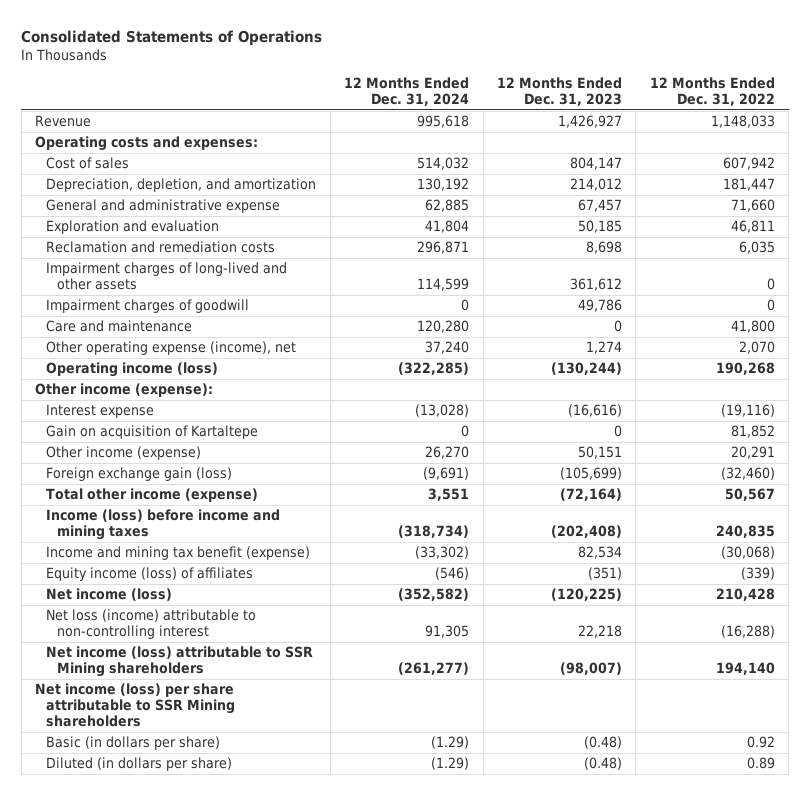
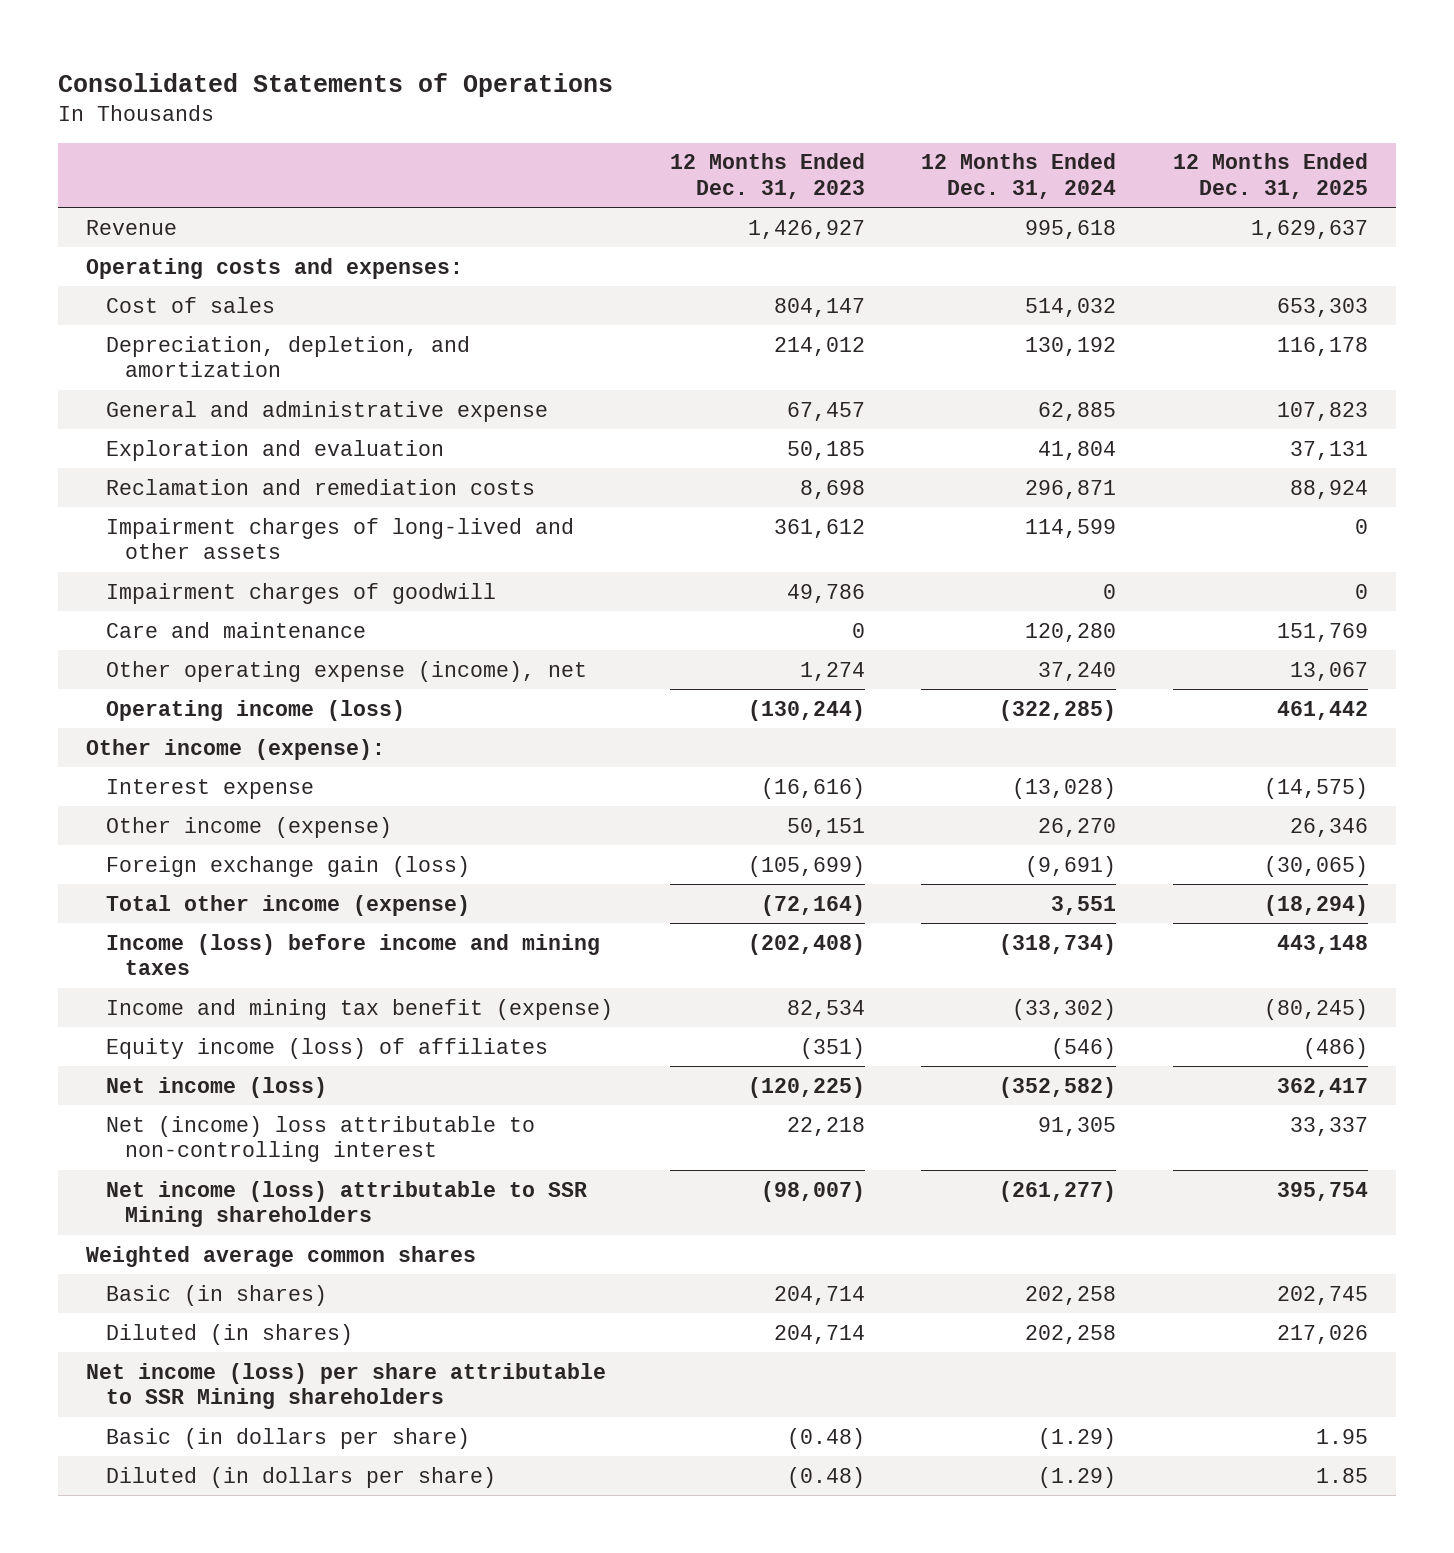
[649,77,775,107] 12 Months Ended Dec. 31, 2022 -> none
none -> [1172,153,1368,199] 12 Months Ended Dec. 31, 2025
[46,425,259,440] Gain on acquisition of Kartaltepe -> none
[46,609,257,640] Net loss (income) attributable to non-controlling interest -> [105,1115,535,1163] Net (income) loss attributable to non-controlling interest
none -> [86,1245,477,1267] Weighted average common shares
none -> [105,1284,327,1306] Basic (in shares)
none -> [105,1323,353,1345] Diluted (in shares)

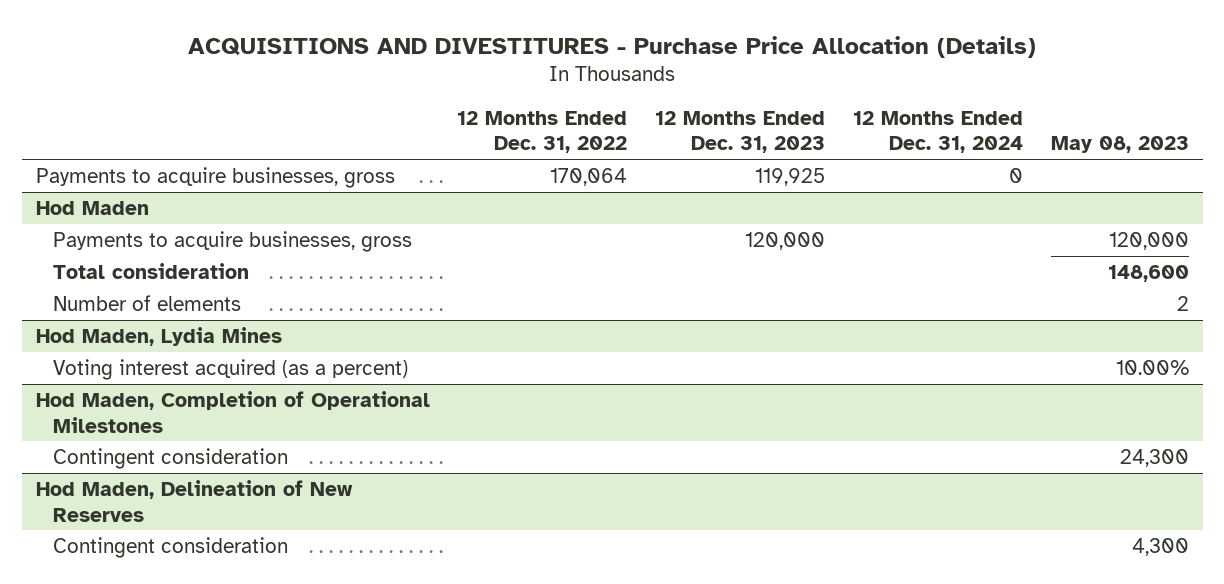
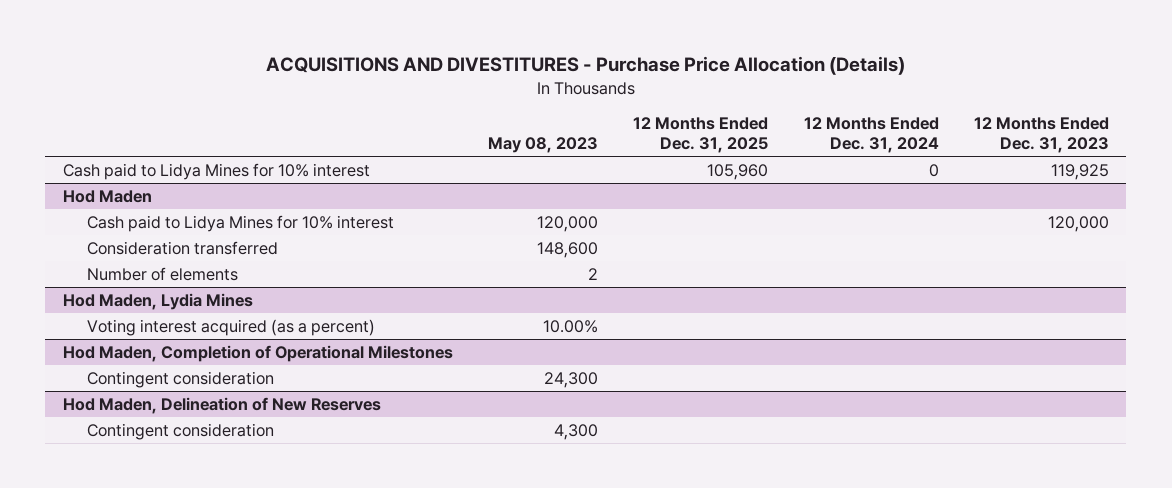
[457,110,628,154] 12 Months Ended Dec. 31, 2022 -> none
none -> [633,117,769,153] 12 Months Ended Dec. 31, 2025
[35,166,395,188] Payments to acquire businesses, gross -> [63,163,371,181] Cash paid to Lidya Mines for 10% interest
[53,230,413,252] Payments to acquire businesses, gross -> [87,215,395,233] Cash paid to Lidya Mines for 10% interest
[53,262,250,279] Total consideration -> [87,241,279,256] Consideration transferred

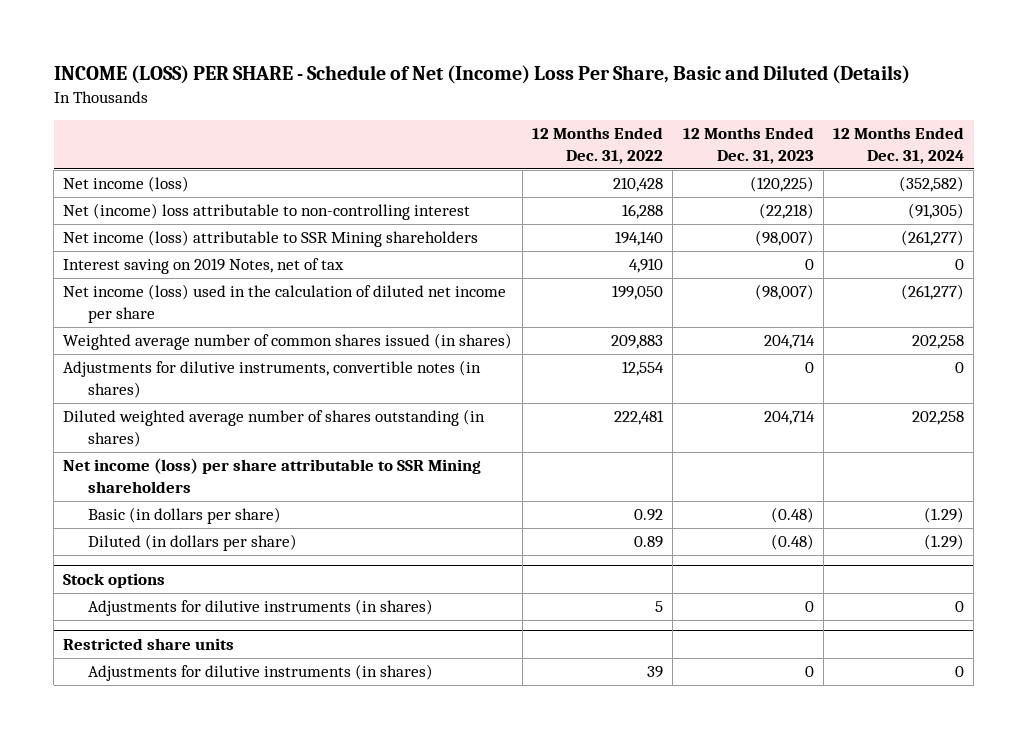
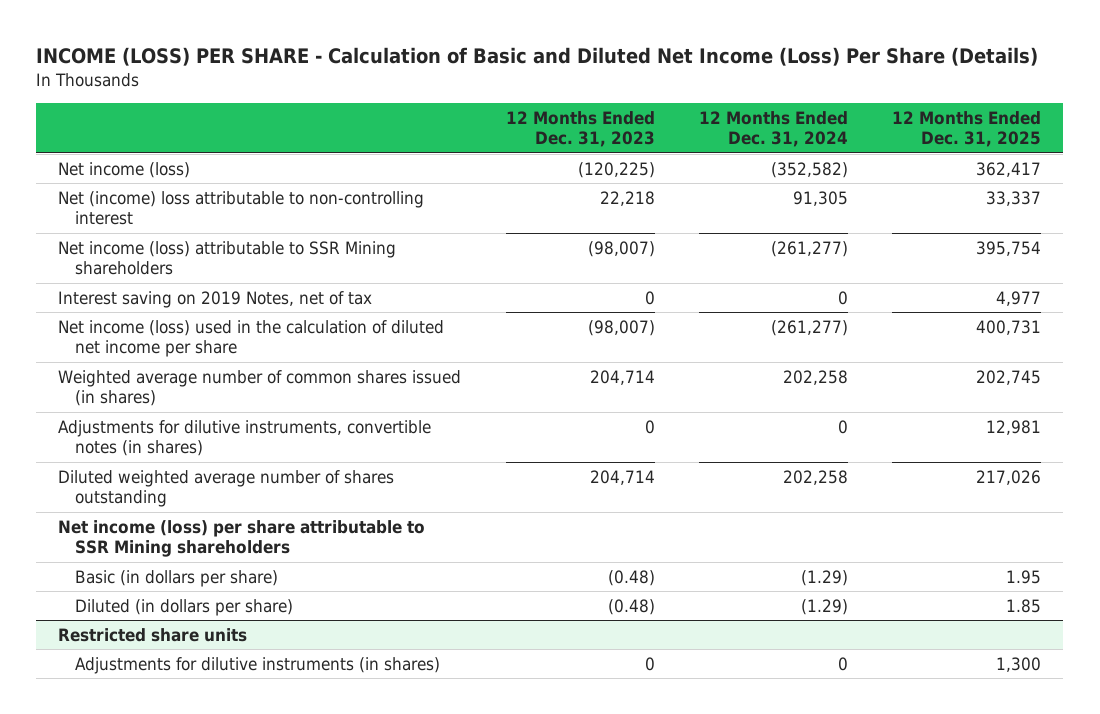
[53,64,910,84] INCOME (LOSS) PER SHARE - Schedule of Net (Income) Loss Per Share, Basic and Diluted (Details) -> [36,47,1039,67] INCOME (LOSS) PER SHARE - Calculation of Basic and Diluted Net Income (Loss) Per Share (Details)
[531,127,663,164] 12 Months Ended Dec. 31, 2022 -> none
none -> [892,111,1042,148] 12 Months Ended Dec. 31, 2025
[758,203,814,220] (22,218) -> [599,190,655,206] 22,218
[908,203,965,220] (91,305) -> [792,190,848,206] 91,305
[63,409,486,448] Diluted weighted average number of shares outstanding (in shares) -> [58,469,395,508] Diluted weighted average number of shares outstanding
[63,573,166,589] Stock options -> none
[88,599,434,617] Adjustments for dilutive instruments (in shares) -> none

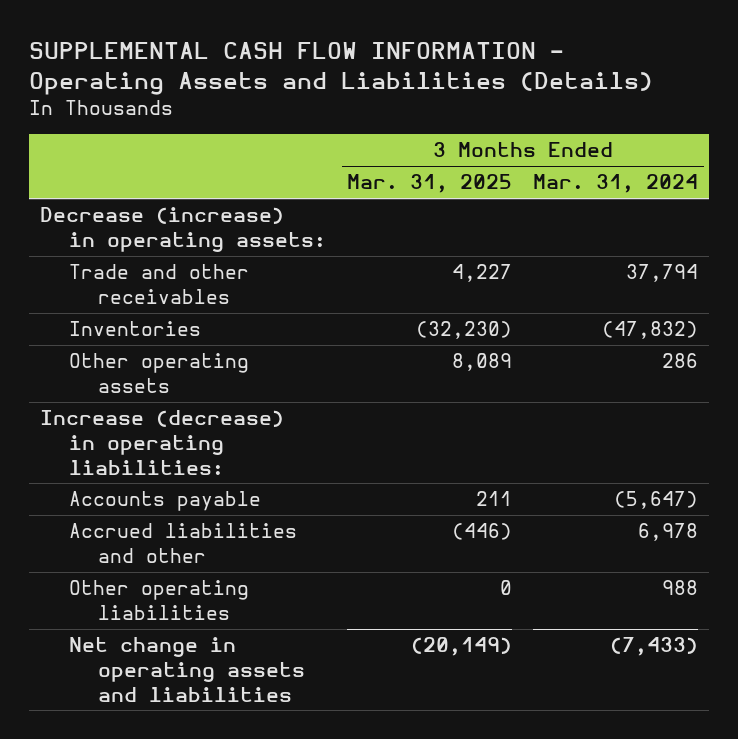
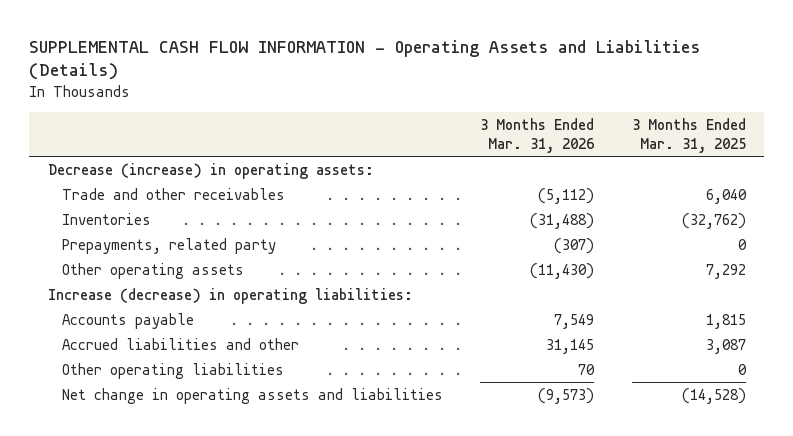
[533,174,699,194] Mar. 31, 2024 -> none
none -> [480,117,595,153] 3 Months Ended Mar. 31, 2026
[452,264,513,283] 4,227 -> [705,188,747,204] 6,040
[416,321,513,340] (32,230) -> [681,212,746,229] (32,762)
none -> [62,237,277,254] Prepayments, related party
[452,353,513,372] 8,089 -> [705,263,746,279] 7,292
[476,491,513,507] 211 -> [705,313,746,329] 1,815
[452,523,513,541] (446) -> [705,338,746,354] 3,087
[411,637,513,657] (20,149) -> [681,387,746,404] (14,528)

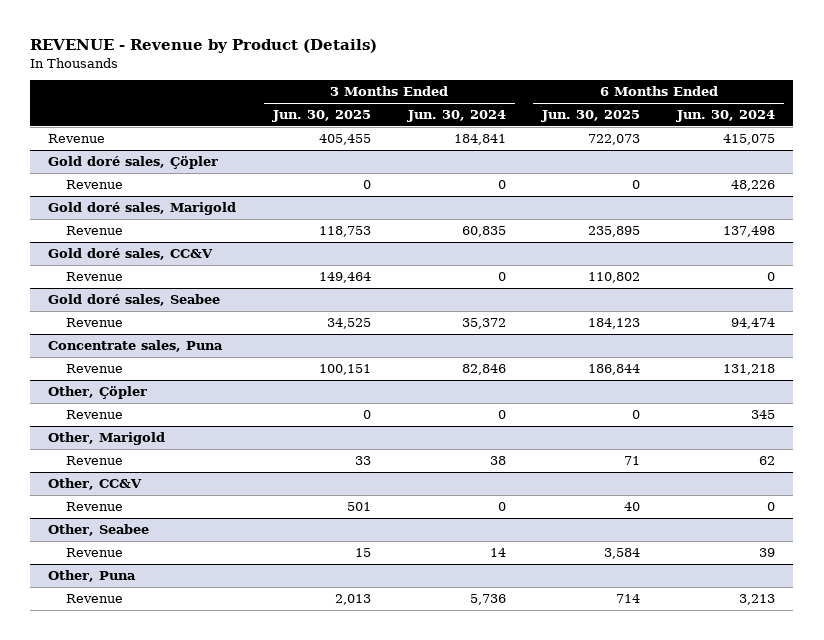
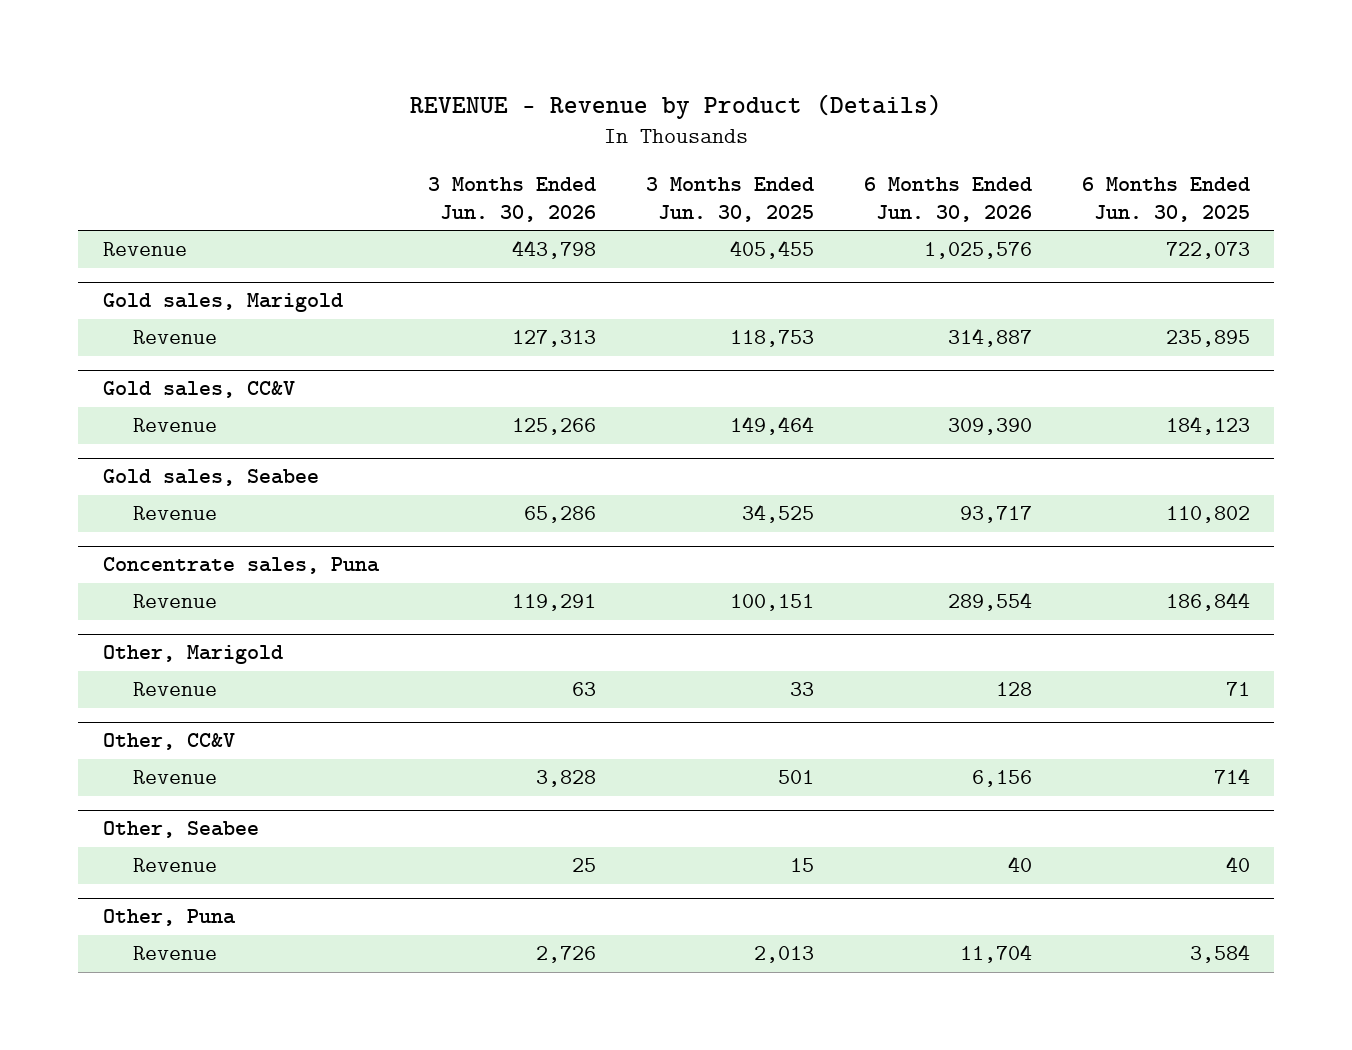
[406,110,506,123] Jun. 30, 2024 -> none
[676,110,776,123] Jun. 30, 2024 -> none
none -> [428,176,597,222] 3 Months Ended Jun. 30, 2026
none -> [863,176,1032,222] 6 Months Ended Jun. 30, 2026
[48,156,219,170] Gold doré sales, Çöpler -> none
[66,180,124,190] Revenue -> none
[48,202,237,216] Gold doré sales, Marigold -> [102,293,343,313] Gold sales, Marigold
[48,248,214,261] Gold doré sales, CC&V -> [102,381,295,399] Gold sales, CC&V
[588,272,641,284] 110,802 -> [1165,416,1250,436] 184,123
[48,294,221,307] Gold doré sales, Seabee -> [102,469,319,487] Gold sales, Seabee
[588,318,641,330] 184,123 -> [1165,506,1250,524] 110,802
[48,386,148,400] Other, Çöpler -> none
[66,410,124,420] Revenue -> none
[624,502,641,512] 40 -> [1213,768,1250,785] 714
[604,548,641,560] 3,584 -> [1225,856,1250,873] 40
[616,594,641,604] 714 -> [1189,944,1250,964] 3,584

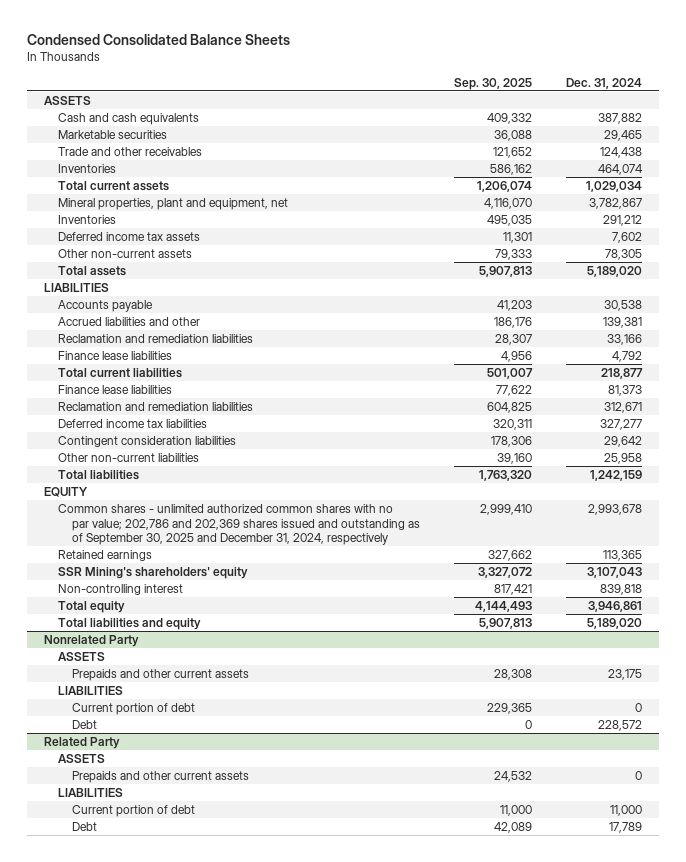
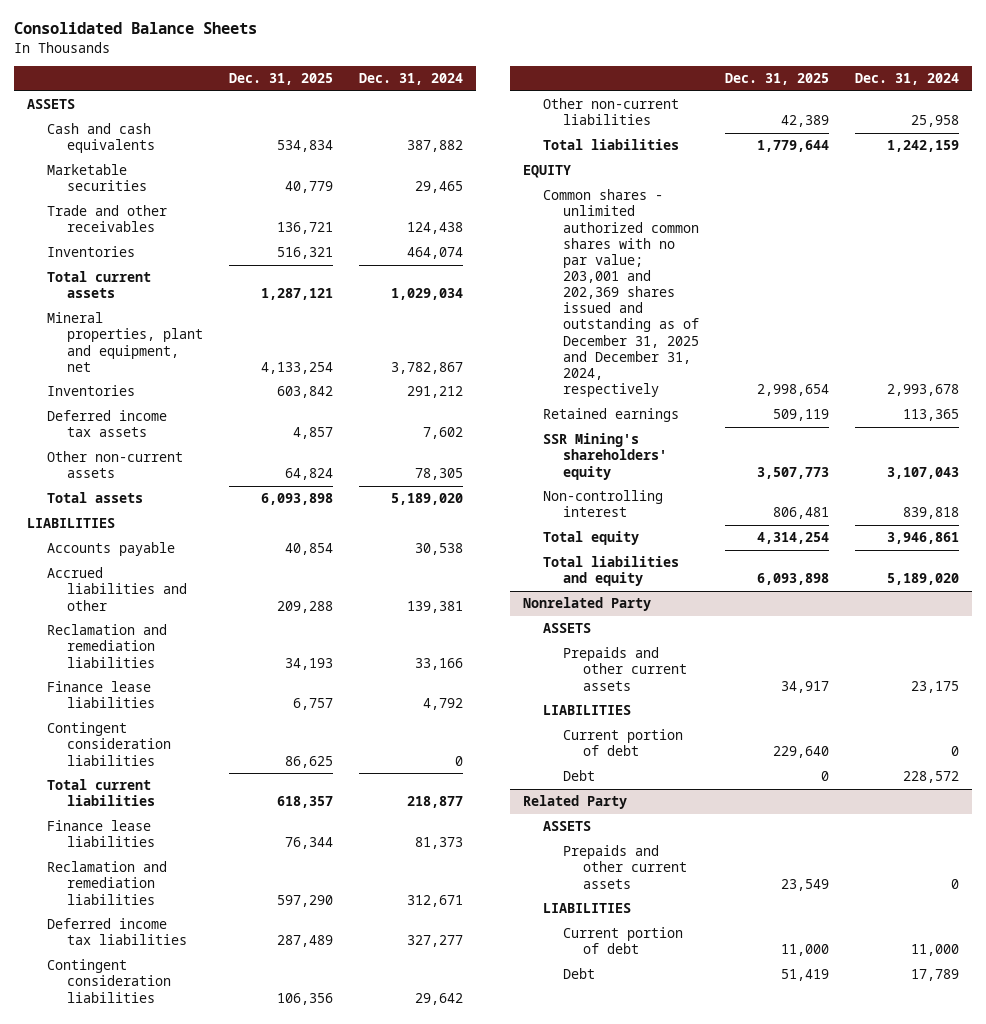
[26,34,290,46] Condensed Consolidated Balance Sheets -> [13,22,257,35] Consolidated Balance Sheets
[454,77,533,90] Sep. 30, 2025 -> none
none -> [229,73,334,86] Dec. 31, 2025
none -> [46,722,171,766] Contingent consideration liabilities
[58,504,421,545] Common shares - unlimited authorized common shares with no par value; 202,786 and 202,369 shares issued and outstanding as of September 30, 2025 and December 31, 2024, respectively -> [542,189,699,397] Common shares - unlimited authorized common shares with no par value; 203,001 and 202,369 shares issued and outstanding as of December 31, 2025 and December 31, 2024, respectively

